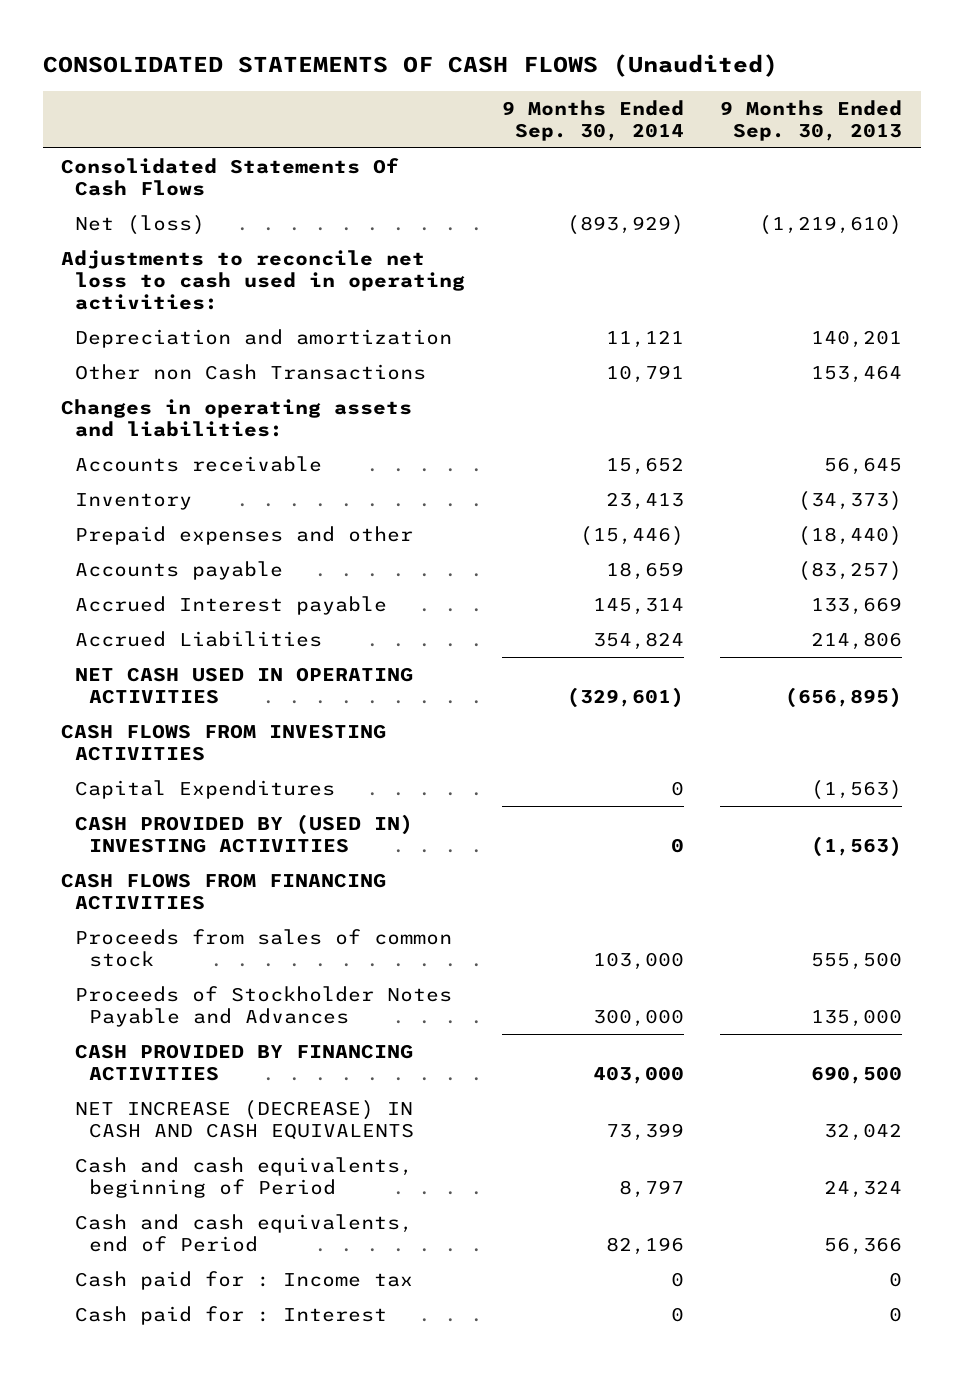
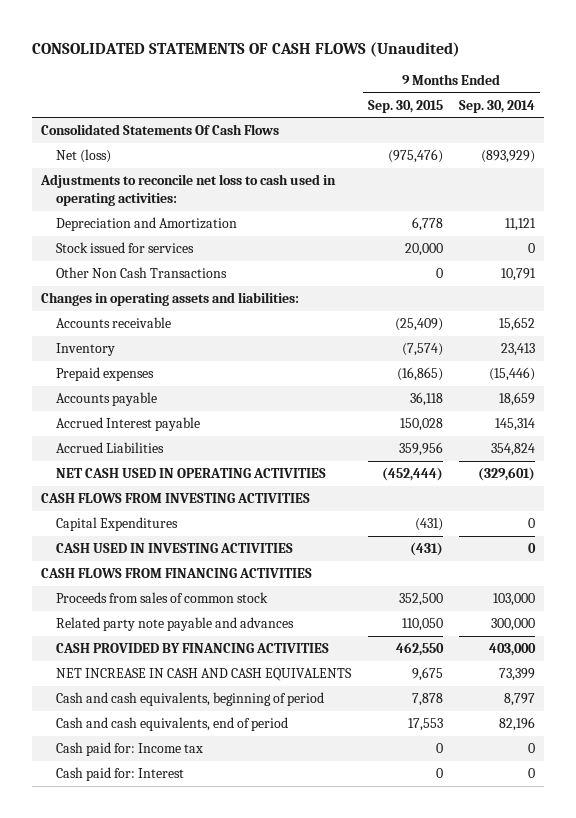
[720,99,903,141] 9 Months Ended Sep. 30, 2013 -> none
none -> [367,99,443,113] Sep. 30, 2015
[75,329,453,349] Depreciation and amortization -> [55,217,237,232] Depreciation and Amortization
none -> [55,242,194,254] Stock issued for services
[75,364,427,381] Other non Cash Transactions -> [55,267,227,279] Other Non Cash Transactions
[75,526,414,546] Prepaid expenses and other -> [55,367,154,382] Prepaid expenses
[75,814,414,853] CASH PROVIDED BY (USED IN) INVESTING ACTIVITIES -> [55,543,293,554] CASH USED IN INVESTING ACTIVITIES
[75,986,453,1027] Proceeds of Stockholder Notes Payable and Advances -> [55,617,294,632] Related party note payable and advances
[75,1100,414,1140] NET INCREASE (DECREASE) IN CASH AND CASH EQUIVALENTS -> [55,668,352,682] NET INCREASE IN CASH AND CASH EQUIVALENTS
[75,1157,414,1198] Cash and cash equivalents, beginning of Period -> [55,692,324,707] Cash and cash equivalents, beginning of period
[75,1214,414,1252] Cash and cash equivalents, end of Period -> [55,717,288,732] Cash and cash equivalents, end of period
[75,1271,414,1291] Cash paid for : Income tax -> [55,742,203,757] Cash paid for: Income tax
[75,1306,388,1326] Cash paid for : Interest -> [55,767,184,782] Cash paid for: Interest

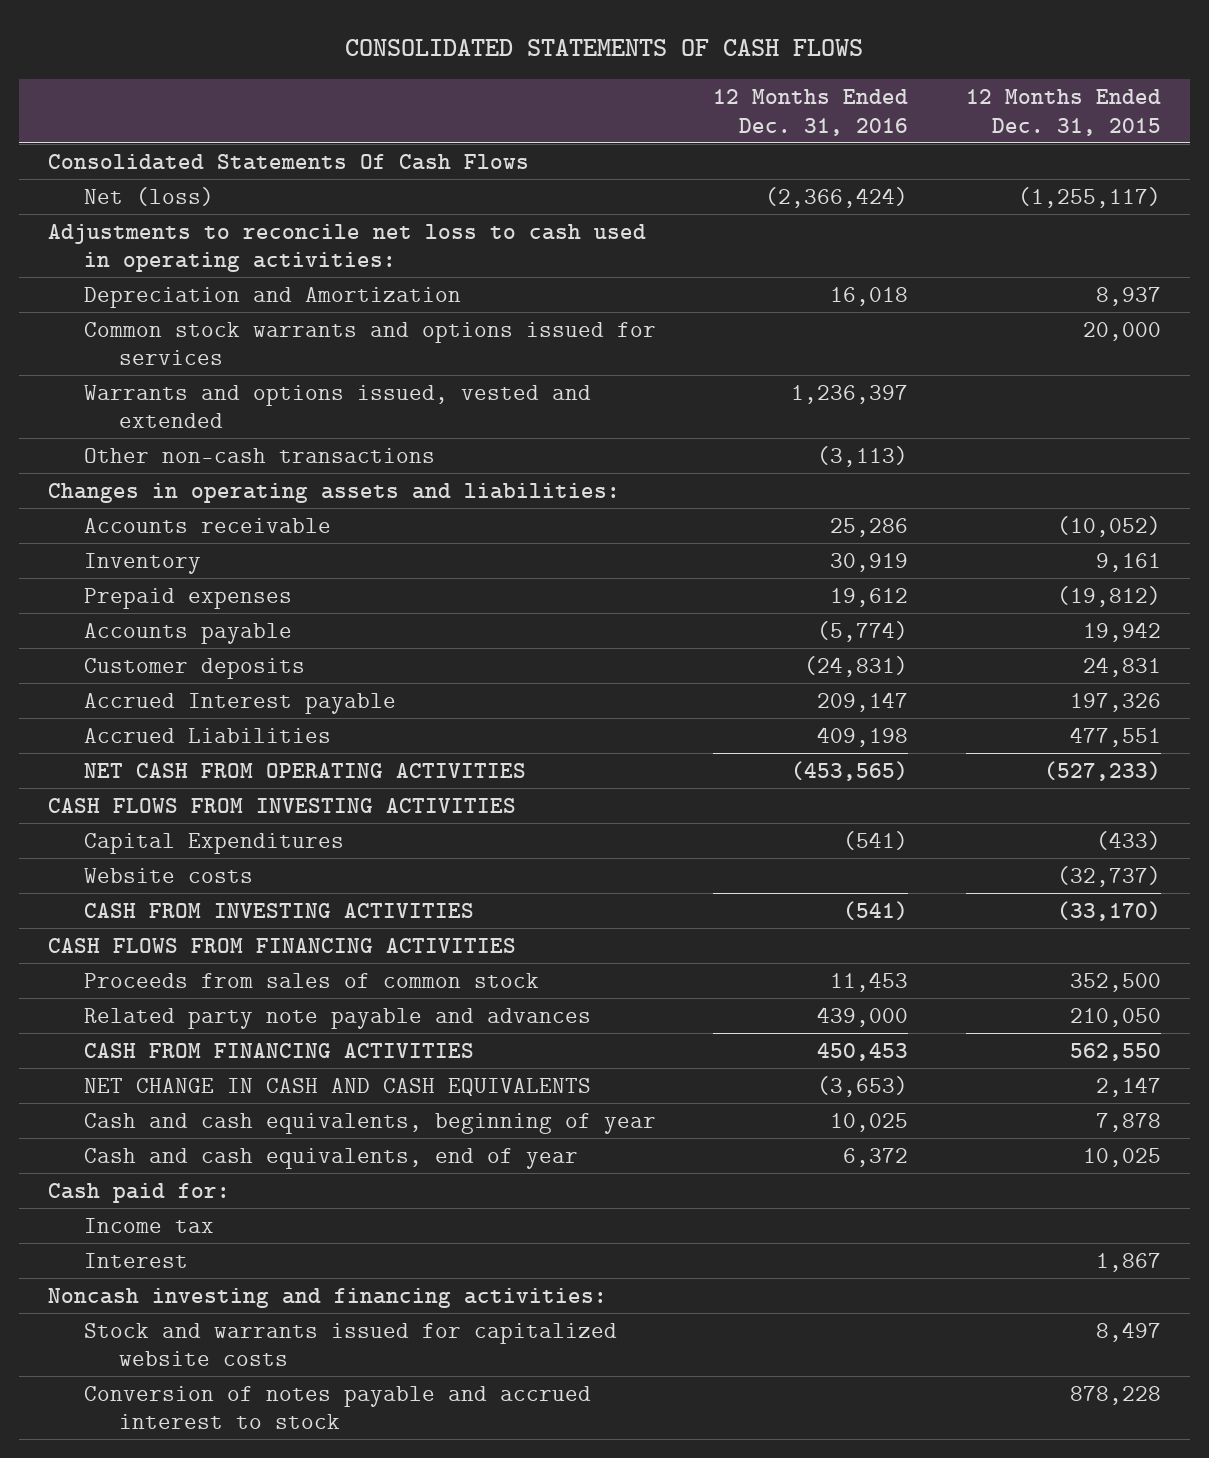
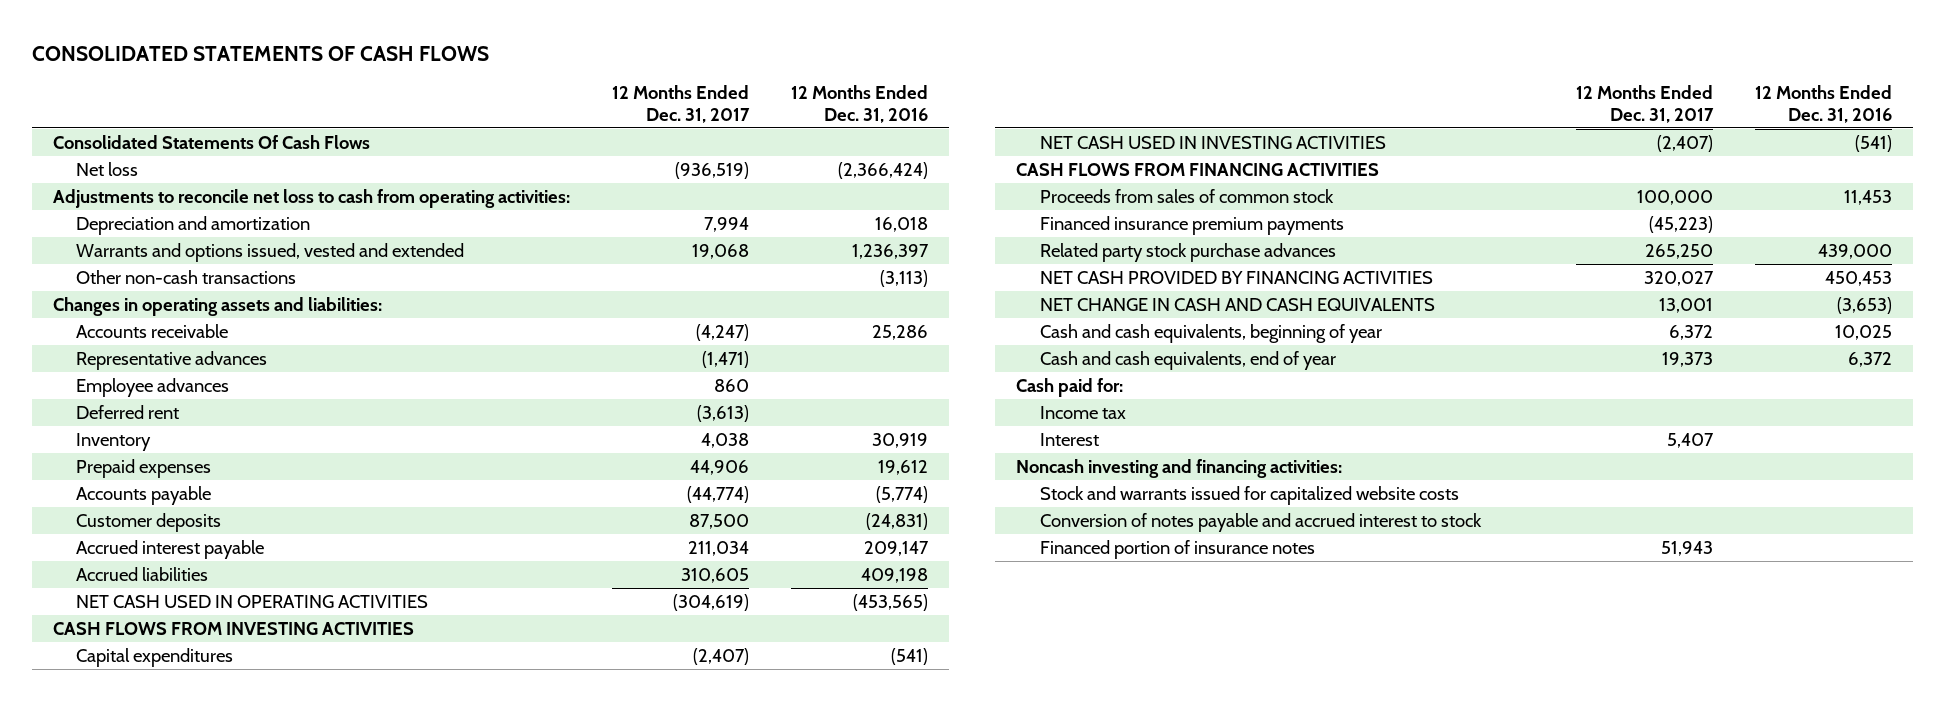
[965,88,1161,136] 12 Months Ended Dec. 31, 2015 -> none
none -> [612,84,751,123] 12 Months Ended Dec. 31, 2017
[83,321,656,366] Common stock warrants and options issued for services -> none
[83,186,214,206] Net (loss) -> [76,161,139,176] Net loss
[48,223,647,273] Adjustments to reconcile net loss to cash used in operating activities: -> [53,188,571,208] Adjustments to reconcile net loss to cash from operating activities:
[83,286,461,308] Depreciation and Amortization -> [76,215,311,235] Depreciation and amortization
none -> [76,350,268,370] Representative advances
none -> [76,377,230,397] Employee advances
none -> [76,404,180,419] Deferred rent
[83,692,396,714] Accrued Interest payable -> [76,539,265,559] Accrued interest payable
[83,727,331,743] Accrued Liabilities -> [76,566,209,581] Accrued liabilities
[83,762,526,778] NET CASH FROM OPERATING ACTIVITIES -> [76,594,429,608] NET CASH USED IN OPERATING ACTIVITIES
[83,867,253,883] Website costs -> none
[83,832,344,854] Capital Expenditures -> [76,647,234,667] Capital expenditures
[83,902,474,918] CASH FROM INVESTING ACTIVITIES -> [1039,135,1386,149] NET CASH USED IN INVESTING ACTIVITIES
none -> [1039,215,1344,235] Financed insurance premium payments
[83,1007,591,1029] Related party note payable and advances -> [1039,242,1336,262] Related party stock purchase advances
[83,1042,474,1058] CASH FROM FINANCING ACTIVITIES -> [1039,270,1433,284] NET CASH PROVIDED BY FINANCING ACTIVITIES
none -> [1039,539,1315,559] Financed portion of insurance notes

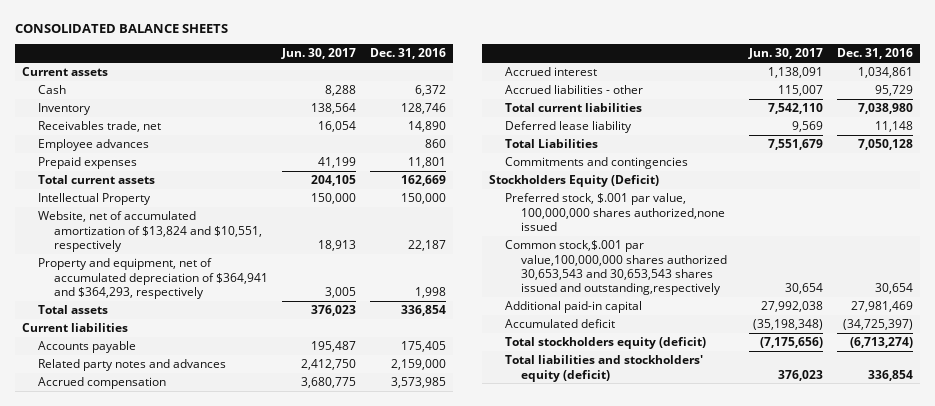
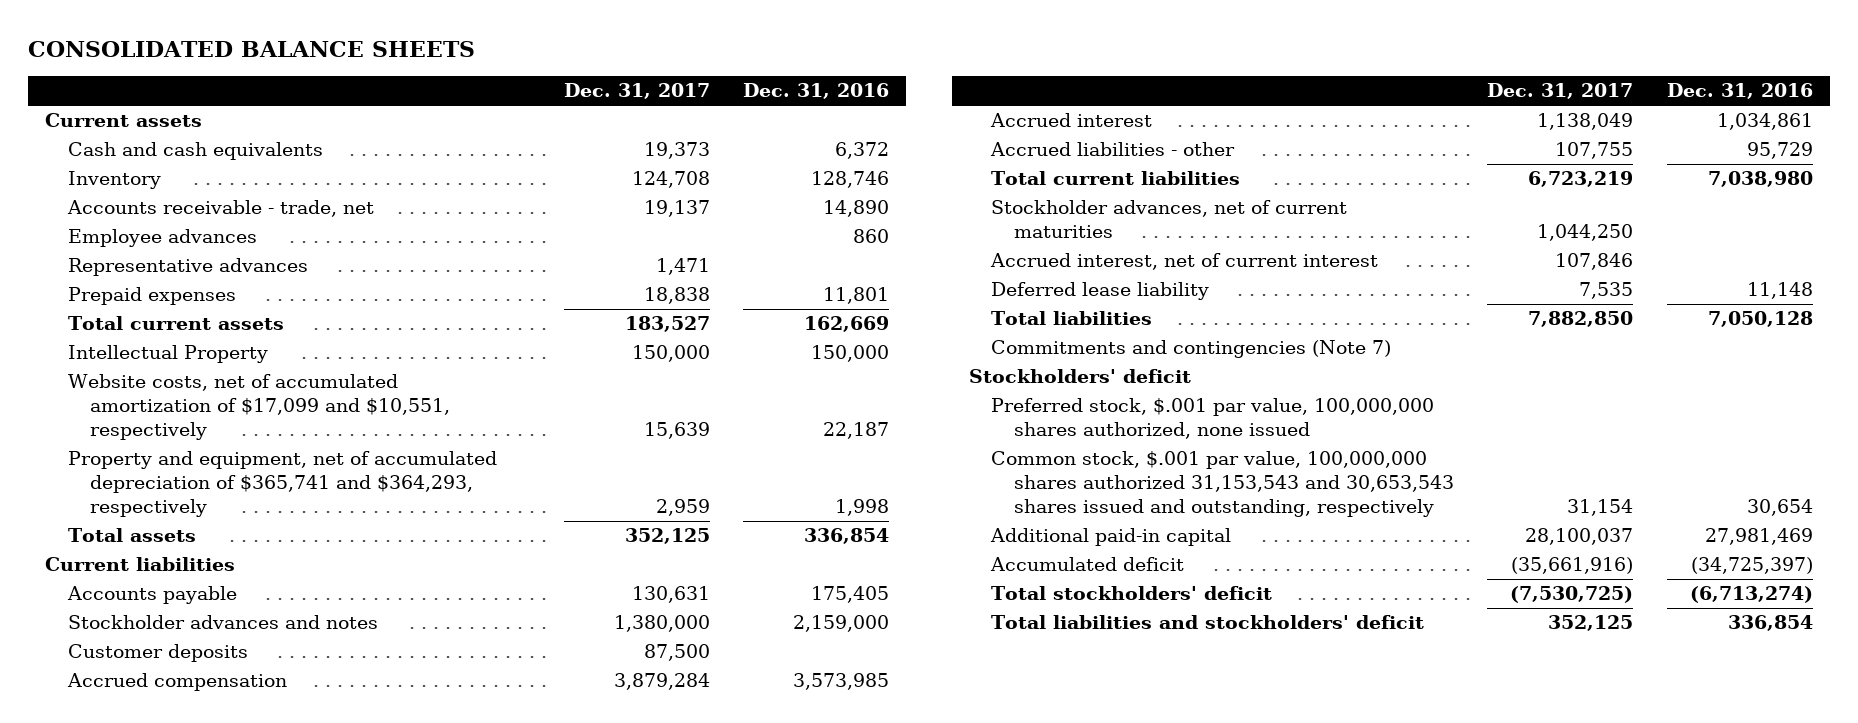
[281,48,357,60] Jun. 30, 2017 -> none
none -> [563,83,710,100] Dec. 31, 2017
[38,85,67,95] Cash -> [67,142,323,161] Cash and cash equivalents
[38,121,162,133] Receivables trade, net -> [66,200,374,218] Accounts receivable - trade, net
none -> [67,258,308,277] Representative advances
[38,211,263,253] Website, net of accumulated amortization of $13,824 and $10,551, respectively -> [67,374,451,441] Website costs, net of accumulated amortization of $17,099 and $10,551, respectively
[38,258,269,300] Property and equipment, net of accumulated depreciation of $364,941 and $364,293, respectively -> [67,451,497,518] Property and equipment, net of accumulated depreciation of $365,741 and $364,293, respectively
[38,359,227,372] Related party notes and advances -> [67,615,378,630] Stockholder advances and notes
none -> [67,644,248,663] Customer deposits
none -> [991,200,1348,239] Stockholder advances, net of current maturities
none -> [990,253,1379,271] Accrued interest, net of current interest
[505,139,599,149] Total Liabilities -> [991,311,1153,326] Total liabilities
[505,157,689,170] Commitments and contingencies -> [991,340,1392,359] Commitments and contingencies (Note 7)
[488,175,659,188] Stockholders Equity (Deficit) -> [969,369,1192,384] Stockholders' deficit
[505,193,726,232] Preferred stock, $.001 par value, 100,000,000 shares authorized,none issued -> [991,398,1435,440] Preferred stock, $.001 par value, 100,000,000 shares authorized, none issued
[505,240,728,296] Common stock,$.001 par value,100,000,000 shares authorized 30,653,543 and 30,653,543 shares issued and outstanding,respectively -> [991,451,1454,518] Common stock, $.001 par value, 100,000,000 shares authorized 31,153,543 and 30,653,543 shares issued and outstanding, respectively
[505,337,707,350] Total stockholders equity (deficit) -> [991,586,1273,601] Total stockholders' deficit
[505,355,704,382] Total liabilities and stockholders' equity (deficit) -> [991,615,1425,630] Total liabilities and stockholders' deficit

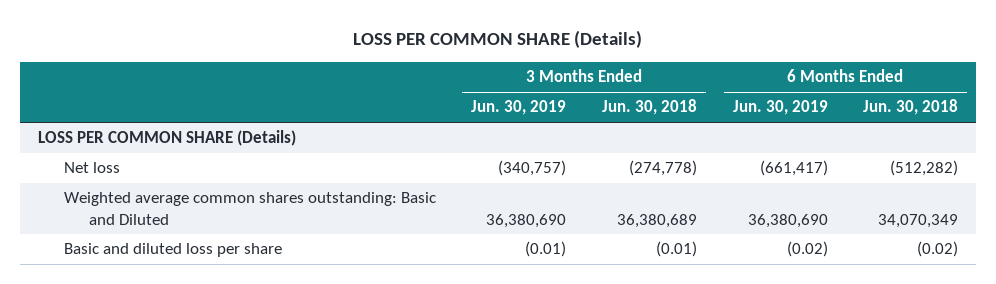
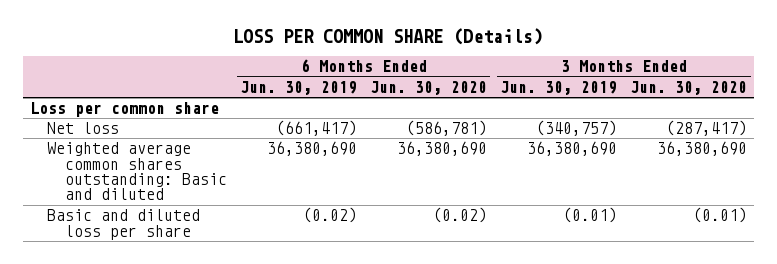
[601,99,697,116] Jun. 30, 2018 -> none
[863,99,959,116] Jun. 30, 2018 -> none
none -> [370,80,488,95] Jun. 30, 2020
none -> [630,80,748,95] Jun. 30, 2020
[37,130,296,147] LOSS PER COMMON SHARE (Details) -> [29,102,219,118] Loss per common share
[63,192,436,225] Weighted average common shares outstanding: Basic and Diluted -> [47,142,227,201] Weighted average common shares outstanding: Basic and diluted

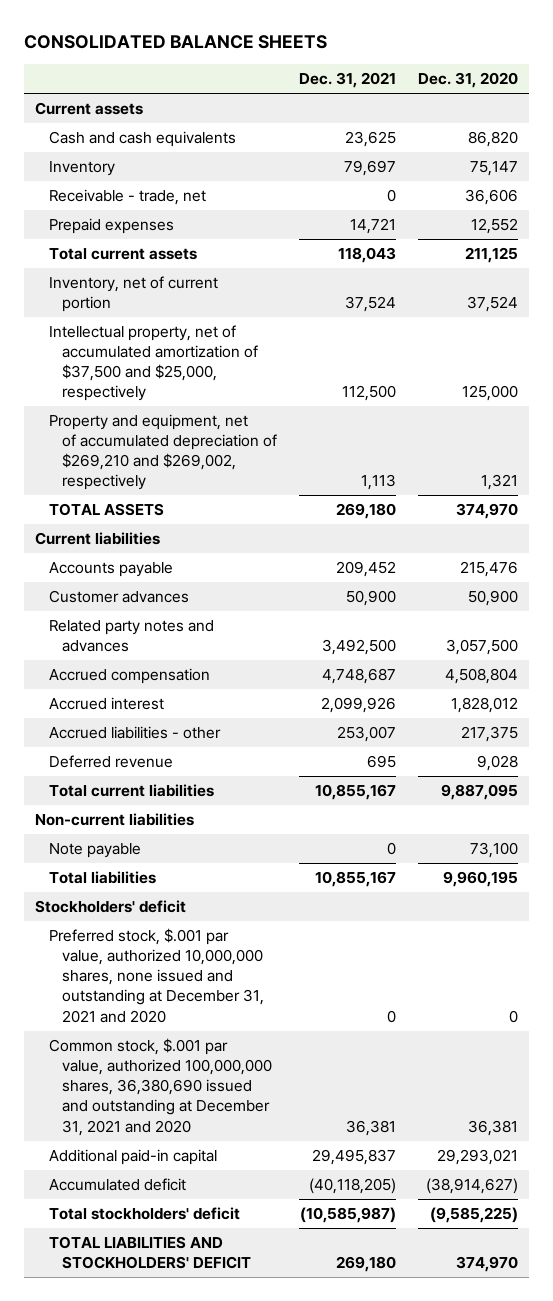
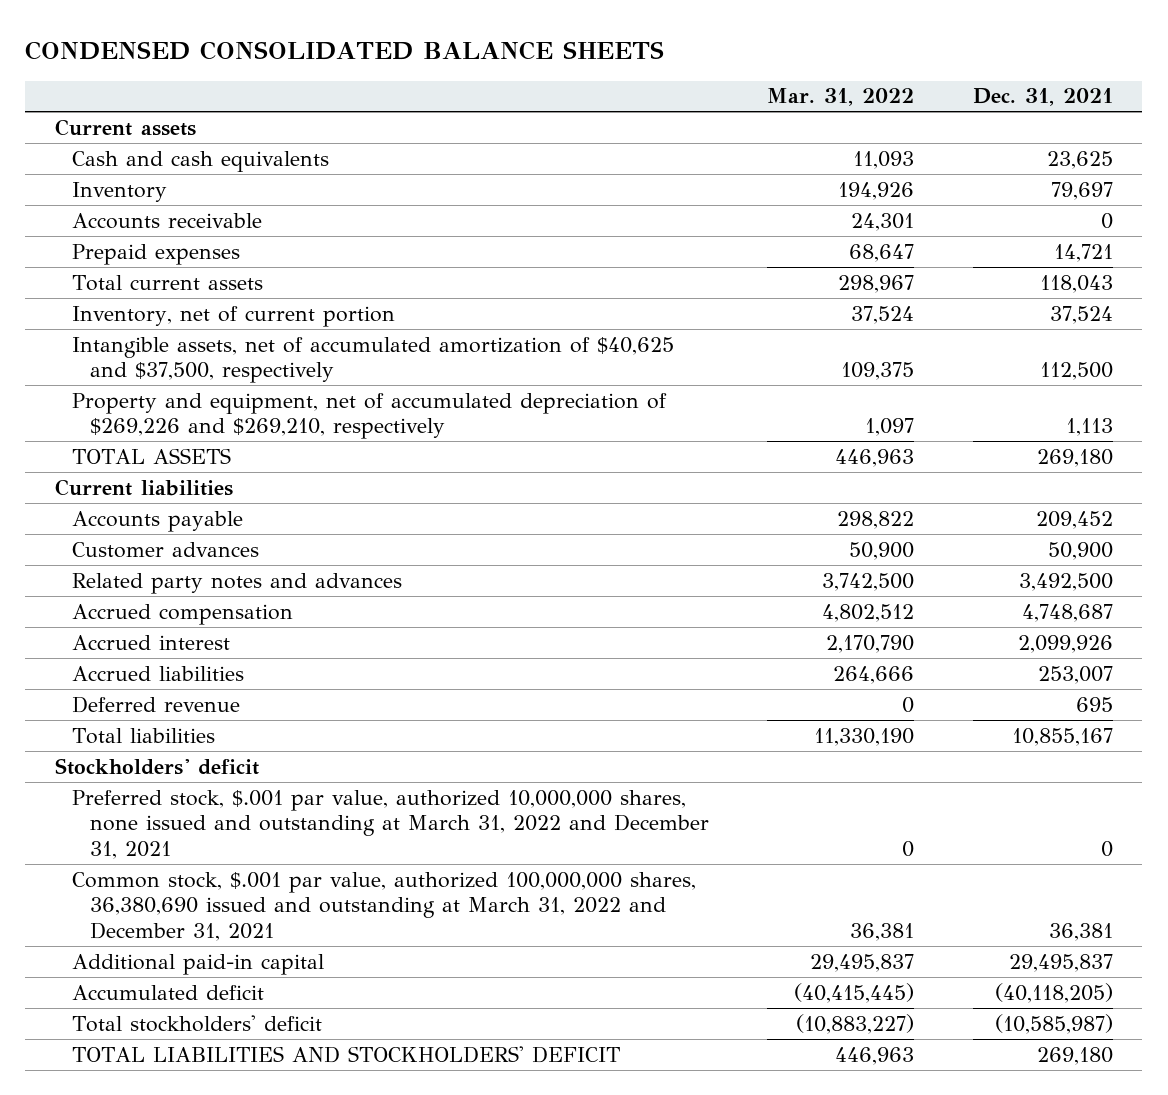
[24,35,328,50] CONSOLIDATED BALANCE SHEETS -> [25,40,665,60] CONDENSED CONSOLIDATED BALANCE SHEETS
[417,72,518,89] Dec. 31, 2020 -> none
none -> [767,88,915,107] Mar. 31, 2022
[48,189,206,206] Receivable - trade, net -> none
none -> [72,212,263,229] Accounts receivable
[48,325,258,402] Intellectual property, net of accumulated amortization of $37,500 and $25,000, respectively -> [72,336,675,384] Intangible assets, net of accumulated amortization of $40,625 and $37,500, respectively
[48,414,277,491] Property and equipment, net of accumulated depreciation of $269,210 and $269,002, respectively -> [72,392,668,440] Property and equipment, net of accumulated depreciation of $269,226 and $269,210, respectively
[48,726,221,740] Accrued liabilities - other -> [72,665,245,681] Accrued liabilities
[48,784,214,798] Total current liabilities -> none
[35,813,195,827] Non-current liabilities -> none
[48,843,141,859] Note payable -> none
[48,928,264,1023] Preferred stock, $.001 par value, authorized 10,000,000 shares, none issued and outstanding at December 31, 2021 and 2020 -> [72,789,709,859] Preferred stock, $.001 par value, authorized 10,000,000 shares, none issued and outstanding at March 31, 2022 and December 31, 2021
[48,1038,272,1136] Common stock, $.001 par value, authorized 100,000,000 shares, 36,380,690 issued and outstanding at December 31, 2021 and 2020 -> [72,871,697,941] Common stock, $.001 par value, authorized 100,000,000 shares, 36,380,690 issued and outstanding at March 31, 2022 and December 31, 2021

